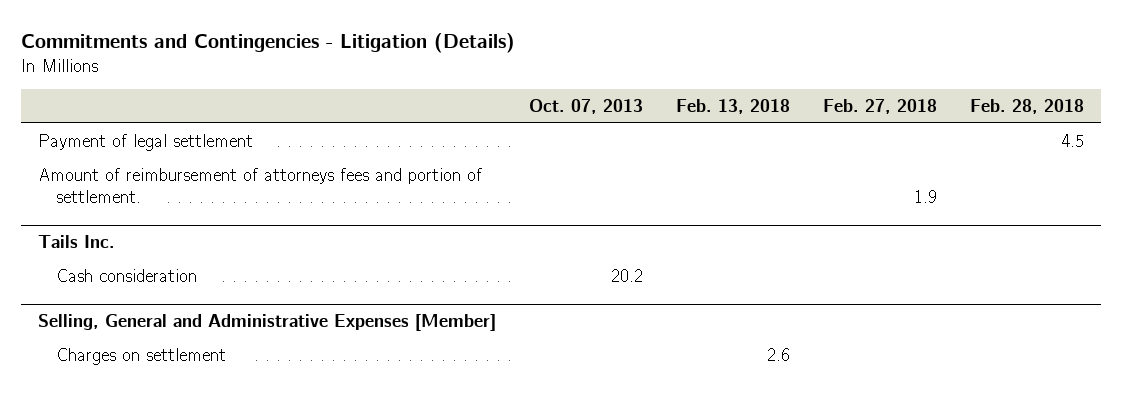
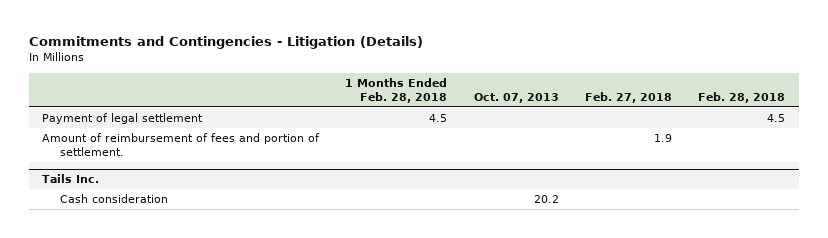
[676,98,791,114] Feb. 13, 2018 -> none
none -> [345,77,448,103] 1 Months Ended Feb. 28, 2018
[37,167,482,204] Amount of reimbursement of attorneys fees and portion of settlement. -> [42,133,321,157] Amount of reimbursement of fees and portion of settlement.
[37,314,496,332] Selling, General and Administrative Expenses [Member] -> none
[56,347,227,365] Charges on settlement -> none

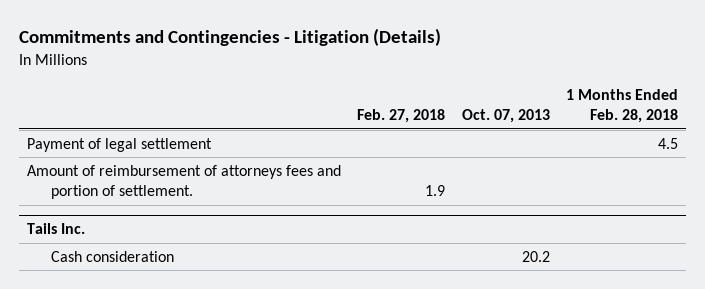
[698,91,786,103] Feb. 28, 2018 -> none
[42,133,321,157] Amount of reimbursement of fees and portion of settlement. -> [26,164,341,200] Amount of reimbursement of attorneys fees and portion of settlement.

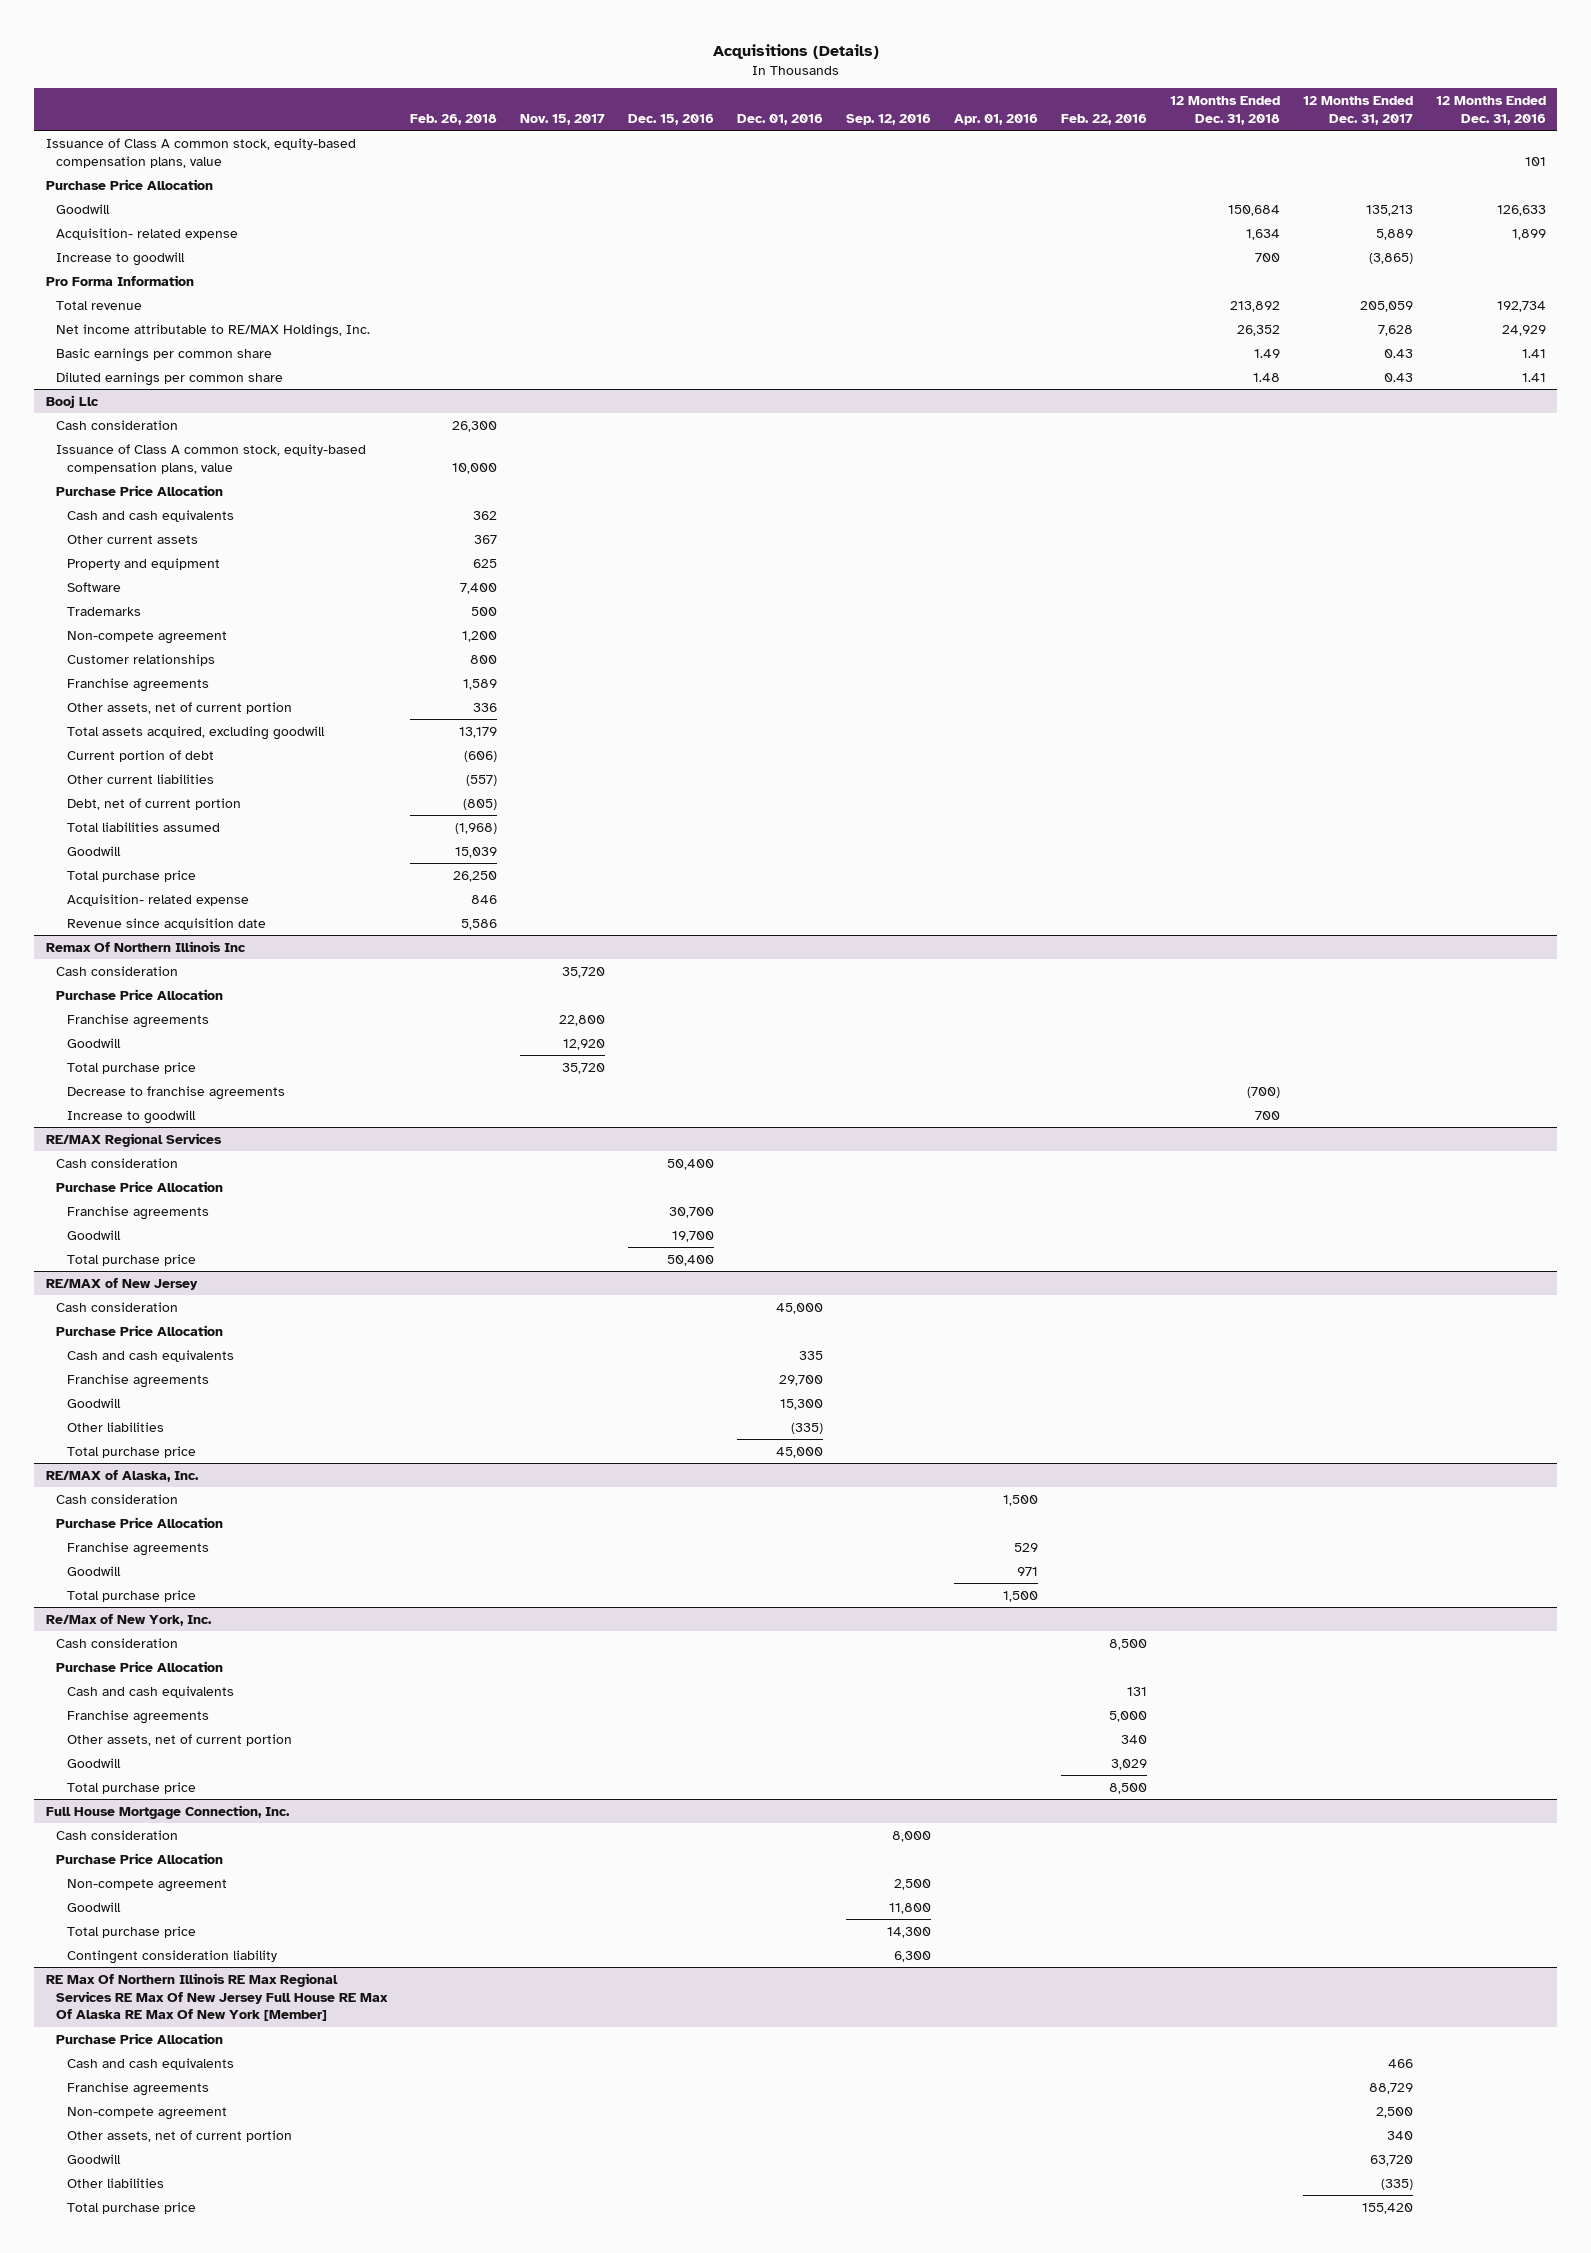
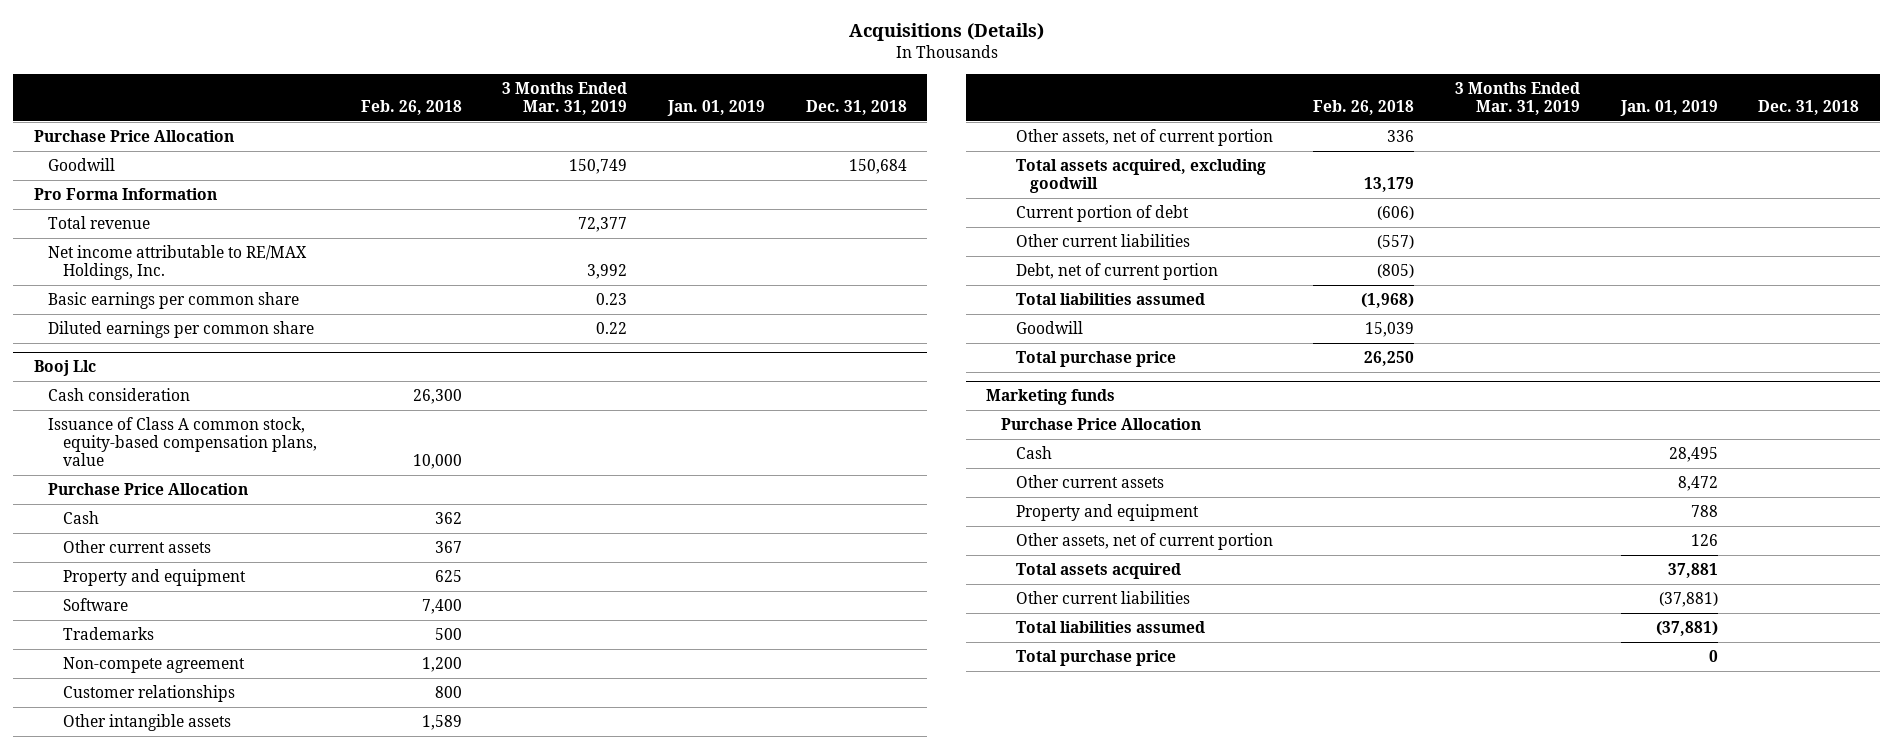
[520,114,606,126] Nov. 15, 2017 -> none
[628,114,715,126] Dec. 15, 2016 -> none
[737,114,824,126] Dec. 01, 2016 -> none
[846,114,932,126] Sep. 12, 2016 -> none
[954,114,1039,126] Apr. 01, 2016 -> none
[1060,114,1147,126] Feb. 22, 2016 -> none
[1169,96,1280,126] 12 Months Ended Dec. 31, 2018 -> none
[1302,96,1413,126] 12 Months Ended Dec. 31, 2017 -> none
[1435,96,1546,126] 12 Months Ended Dec. 31, 2016 -> none
none -> [502,81,628,115] 3 Months Ended Mar. 31, 2019
none -> [667,99,766,116] Jan. 01, 2019
none -> [805,99,907,115] Dec. 31, 2018
[45,137,356,168] Issuance of Class A common stock, equity-based compensation plans, value -> none
[56,227,239,240] Acquisition- related expense -> none
[56,251,186,266] Increase to goodwill -> none
[66,509,234,522] Cash and cash equivalents -> [62,511,99,525] Cash
[66,677,209,692] Franchise agreements -> [62,714,231,732] Other intangible assets
[66,893,249,906] Acquisition- related expense -> none
[66,917,266,930] Revenue since acquisition date -> none
[45,940,246,952] Remax Of Northern Illinois Inc -> none
[56,965,179,976] Cash consideration -> none
[56,988,224,1000] Purchase Price Allocation -> none
[66,1013,209,1028] Franchise agreements -> none
[66,1037,121,1048] Goodwill -> none
[66,1061,196,1074] Total purchase price -> none
[66,1085,285,1100] Decrease to franchise agreements -> none
[66,1109,196,1124] Increase to goodwill -> none
[45,1132,222,1147] RE/MAX Regional Services -> none
[56,1157,179,1168] Cash consideration -> none
[56,1180,224,1192] Purchase Price Allocation -> none
[66,1205,209,1220] Franchise agreements -> none
[66,1229,121,1240] Goodwill -> none
[66,1253,196,1266] Total purchase price -> none
[45,1277,198,1290] RE/MAX of New Jersey -> none
[56,1301,179,1312] Cash consideration -> none
[56,1324,224,1336] Purchase Price Allocation -> none
[66,1349,234,1362] Cash and cash equivalents -> none
[66,1373,209,1388] Franchise agreements -> none
[66,1397,121,1408] Goodwill -> none
[66,1421,164,1432] Other liabilities -> none
[66,1445,196,1458] Total purchase price -> none
[45,1469,199,1482] RE/MAX of Alaska, Inc. -> none
[56,1493,179,1504] Cash consideration -> none
[56,1516,224,1528] Purchase Price Allocation -> none
[66,1541,209,1556] Franchise agreements -> none
[66,1565,121,1576] Goodwill -> none
[66,1589,196,1602] Total purchase price -> none
[45,1613,212,1626] Re/Max of New York, Inc. -> none
[56,1637,179,1648] Cash consideration -> none
[56,1660,224,1672] Purchase Price Allocation -> none
[66,1685,234,1698] Cash and cash equivalents -> none
[66,1709,209,1724] Franchise agreements -> none
[66,1733,292,1746] Other assets, net of current portion -> none
[66,1757,121,1768] Goodwill -> none
[66,1781,196,1794] Total purchase price -> none
[45,1804,290,1819] Full House Mortgage Connection, Inc. -> none
[56,1829,179,1840] Cash consideration -> none
[56,1852,224,1864] Purchase Price Allocation -> none
[66,1878,227,1892] Non-compete agreement -> none
[66,1901,121,1912] Goodwill -> none
[66,1925,196,1938] Total purchase price -> none
[66,1949,277,1964] Contingent consideration liability -> none
[45,1972,389,2022] RE Max Of Northern Illinois RE Max Regional Services RE Max Of New Jersey Full House RE Max Of Alaska RE Max Of New York [Member] -> none
[56,2032,224,2044] Purchase Price Allocation -> none
[66,2057,234,2070] Cash and cash equivalents -> none
[66,2081,209,2096] Franchise agreements -> none
[66,2106,227,2120] Non-compete agreement -> none
[66,2129,292,2142] Other assets, net of current portion -> none
[66,2153,121,2164] Goodwill -> none
[66,2177,164,2188] Other liabilities -> none
[66,2201,196,2214] Total purchase price -> none
none -> [986,389,1116,406] Marketing funds
none -> [1000,418,1201,431] Purchase Price Allocation
none -> [1015,446,1052,460] Cash
none -> [1015,475,1164,489] Other current assets
none -> [1015,504,1199,522] Property and equipment
none -> [1015,533,1273,551] Other assets, net of current portion
none -> [1015,563,1181,580] Total assets acquired
none -> [1015,591,1190,605] Other current liabilities
none -> [1015,621,1205,634] Total liabilities assumed
none -> [1015,650,1176,667] Total purchase price

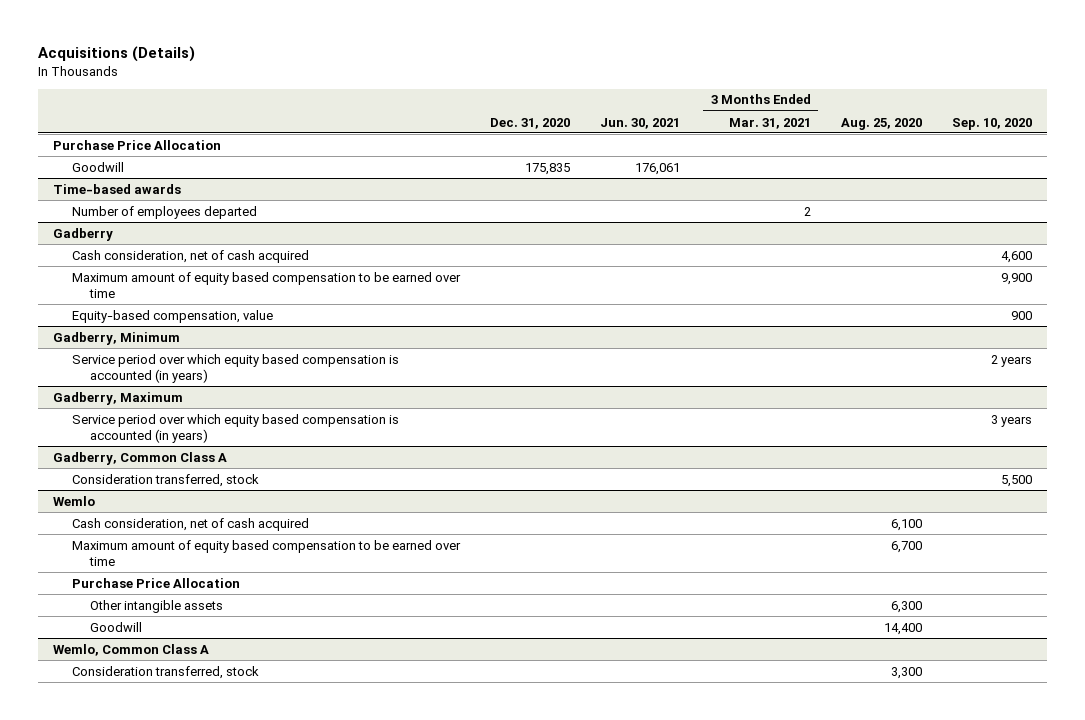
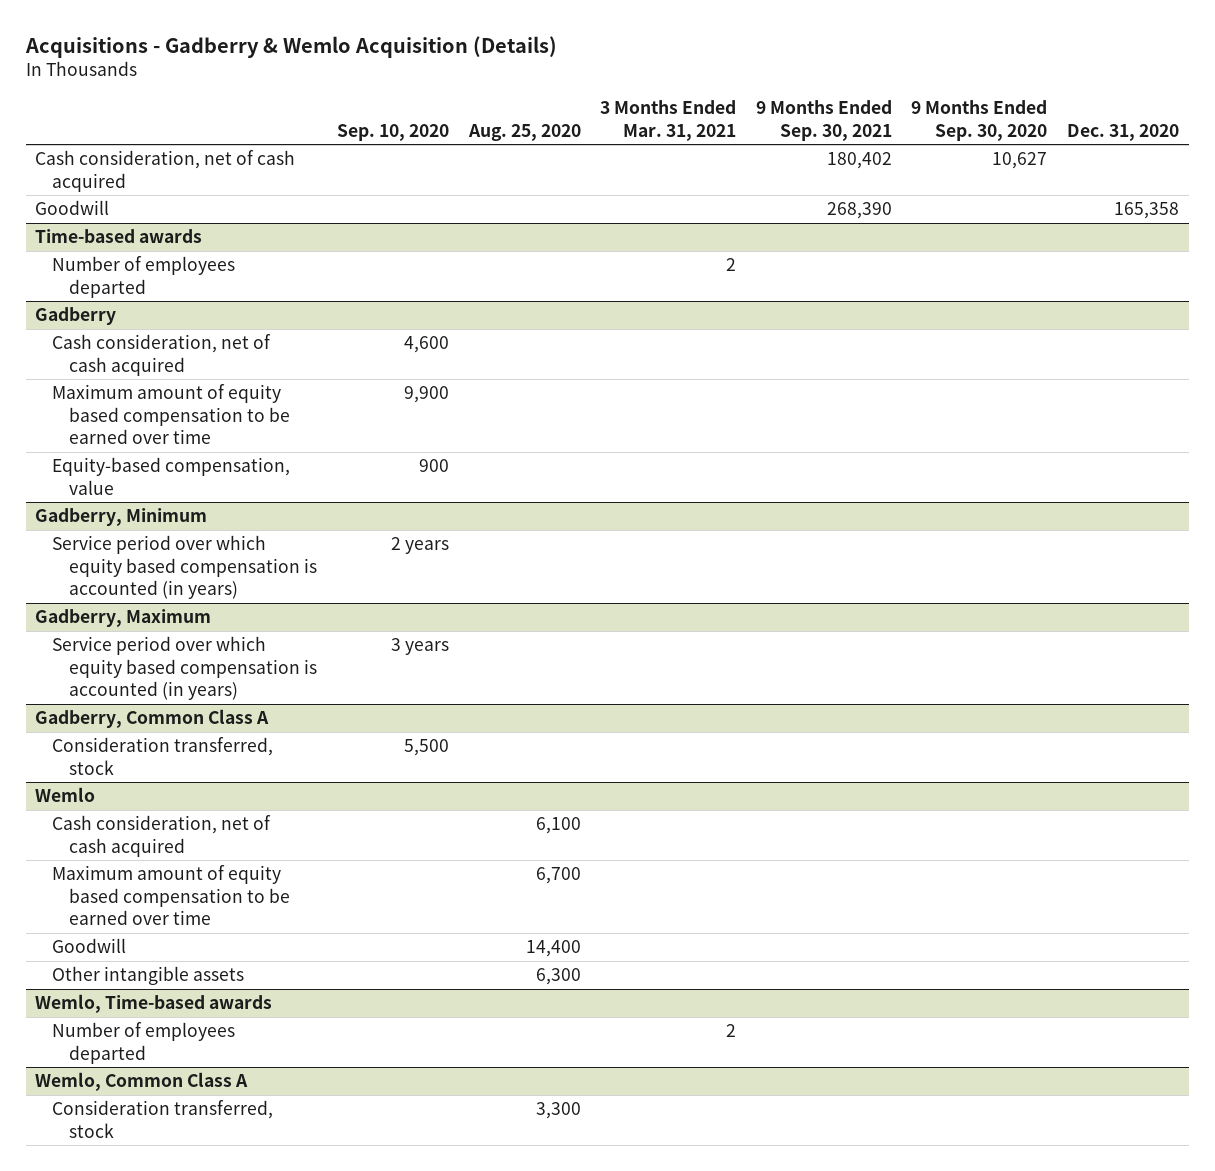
[37,46,195,63] Acquisitions (Details) -> [24,35,557,58] Acquisitions - Gadberry & Wemlo Acquisition (Details)
[600,117,681,129] Jun. 30, 2021 -> none
none -> [755,100,892,141] 9 Months Ended Sep. 30, 2021
none -> [911,100,1048,141] 9 Months Ended Sep. 30, 2020
[53,139,222,150] Purchase Price Allocation -> none
none -> [35,150,296,192] Cash consideration, net of cash acquired
[525,162,571,175] 175,835 -> [1114,202,1180,220] 165,358
[71,577,240,588] Purchase Price Allocation -> none
[90,599,224,613] Other intangible assets -> [52,966,245,986] Other intangible assets
none -> [35,994,273,1014] Wemlo, Time-based awards
none -> [52,1022,236,1064] Number of employees departed

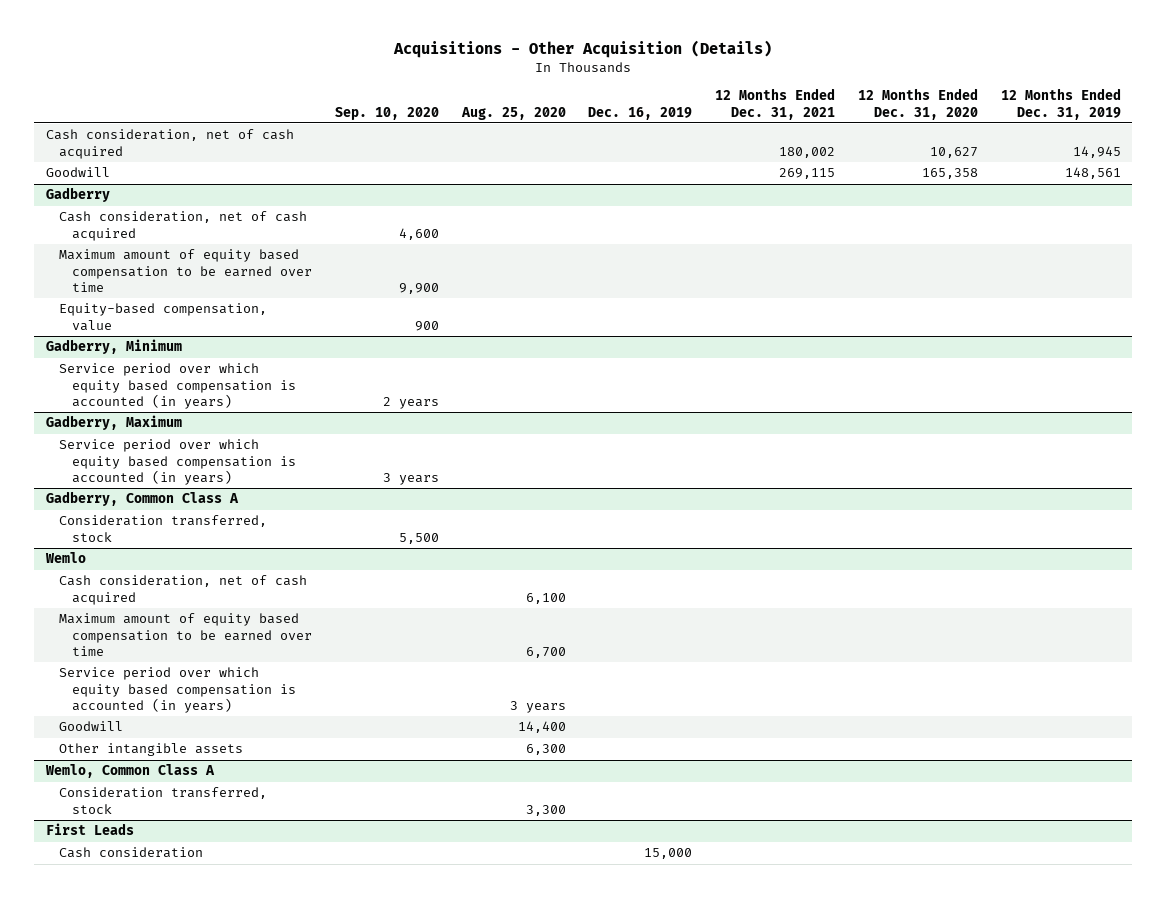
[24,35,557,58] Acquisitions - Gadberry & Wemlo Acquisition (Details) -> [393,40,773,59] Acquisitions - Other Acquisition (Details)
[600,100,737,141] 3 Months Ended Mar. 31, 2021 -> none
[755,100,892,141] 9 Months Ended Sep. 30, 2021 -> none
[911,100,1048,141] 9 Months Ended Sep. 30, 2020 -> none
[1067,123,1180,141] Dec. 31, 2020 -> none
none -> [588,106,693,120] Dec. 16, 2019
none -> [715,88,836,120] 12 Months Ended Dec. 31, 2021
none -> [858,88,979,120] 12 Months Ended Dec. 31, 2020
none -> [1000,88,1121,120] 12 Months Ended Dec. 31, 2019
[35,229,203,244] Time-based awards -> none
[52,256,236,298] Number of employees departed -> none
none -> [58,667,296,714] Service period over which equity based compensation is accounted (in years)
[35,994,273,1014] Wemlo, Time-based awards -> none
[52,1022,236,1064] Number of employees departed -> none
none -> [45,823,134,836] First Leads
none -> [58,847,203,859] Cash consideration

